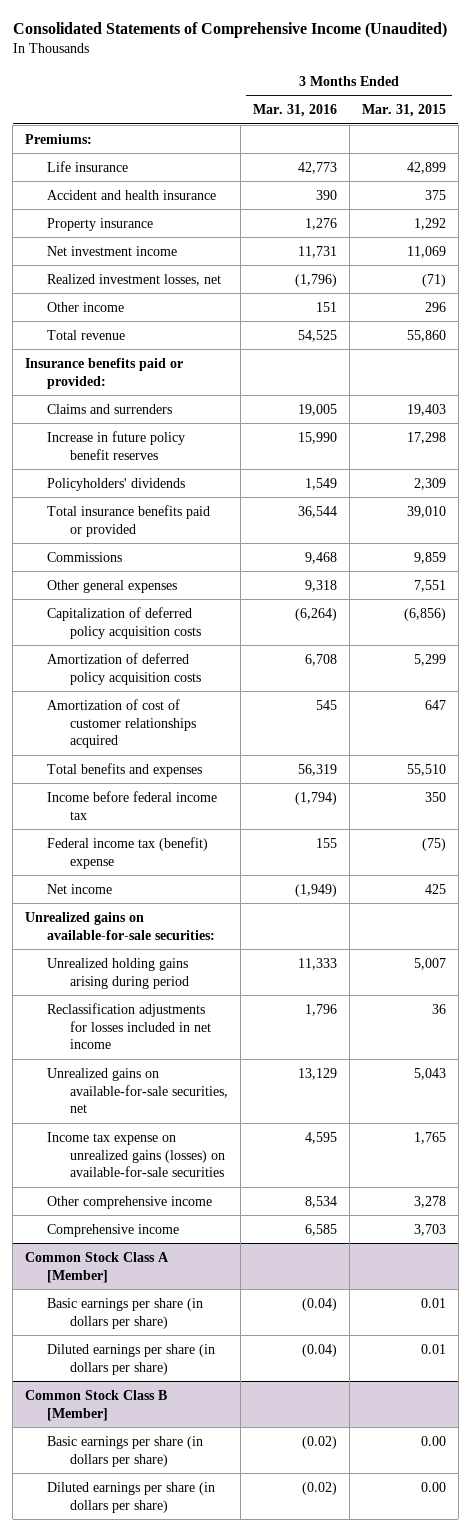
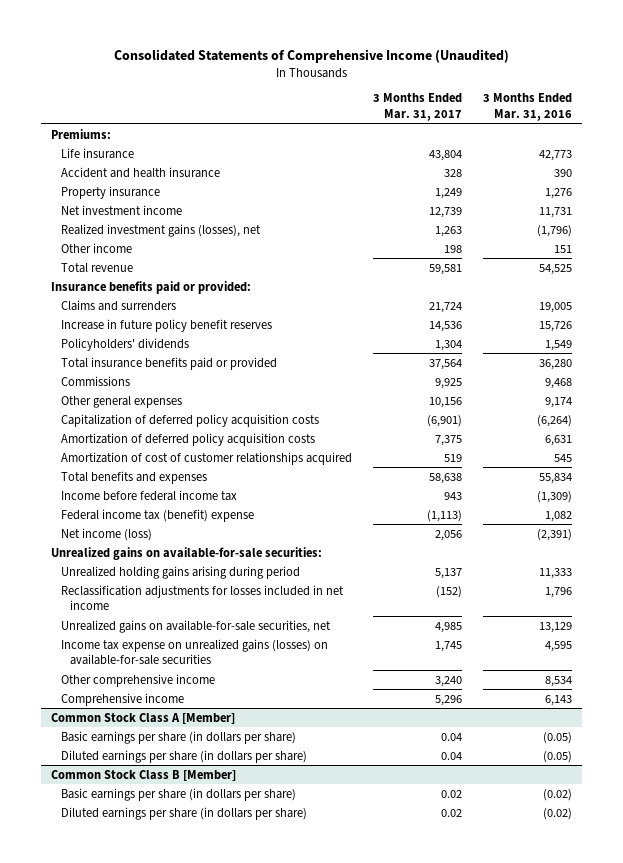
[361,104,446,118] Mar. 31, 2015 -> none
none -> [372,93,462,121] 3 Months Ended Mar. 31, 2017
[47,273,222,286] Realized investment losses, net -> [60,223,261,237] Realized investment gains (losses), net
[297,431,337,444] 15,990 -> [538,320,572,332] 15,726
[297,505,337,518] 36,544 -> [538,358,572,370] 36,280
[304,579,337,592] 9,318 -> [544,396,572,408] 9,174
[304,653,337,666] 6,708 -> [544,434,572,446] 6,631
[297,763,337,776] 56,319 -> [538,472,572,484] 55,834
[294,791,337,805] (1,794) -> [536,490,572,503] (1,309)
[315,837,337,848] 155 -> [544,510,572,522] 1,082
[47,883,113,894] Net income -> [60,527,152,541] Net income (loss)
[294,883,337,897] (1,949) -> [536,528,572,541] (2,391)
[304,1223,337,1236] 6,585 -> [544,694,572,706] 6,143
[301,1297,337,1311] (0.04) -> [542,731,572,744] (0.05)
[301,1343,337,1357] (0.04) -> [542,750,572,763] (0.05)

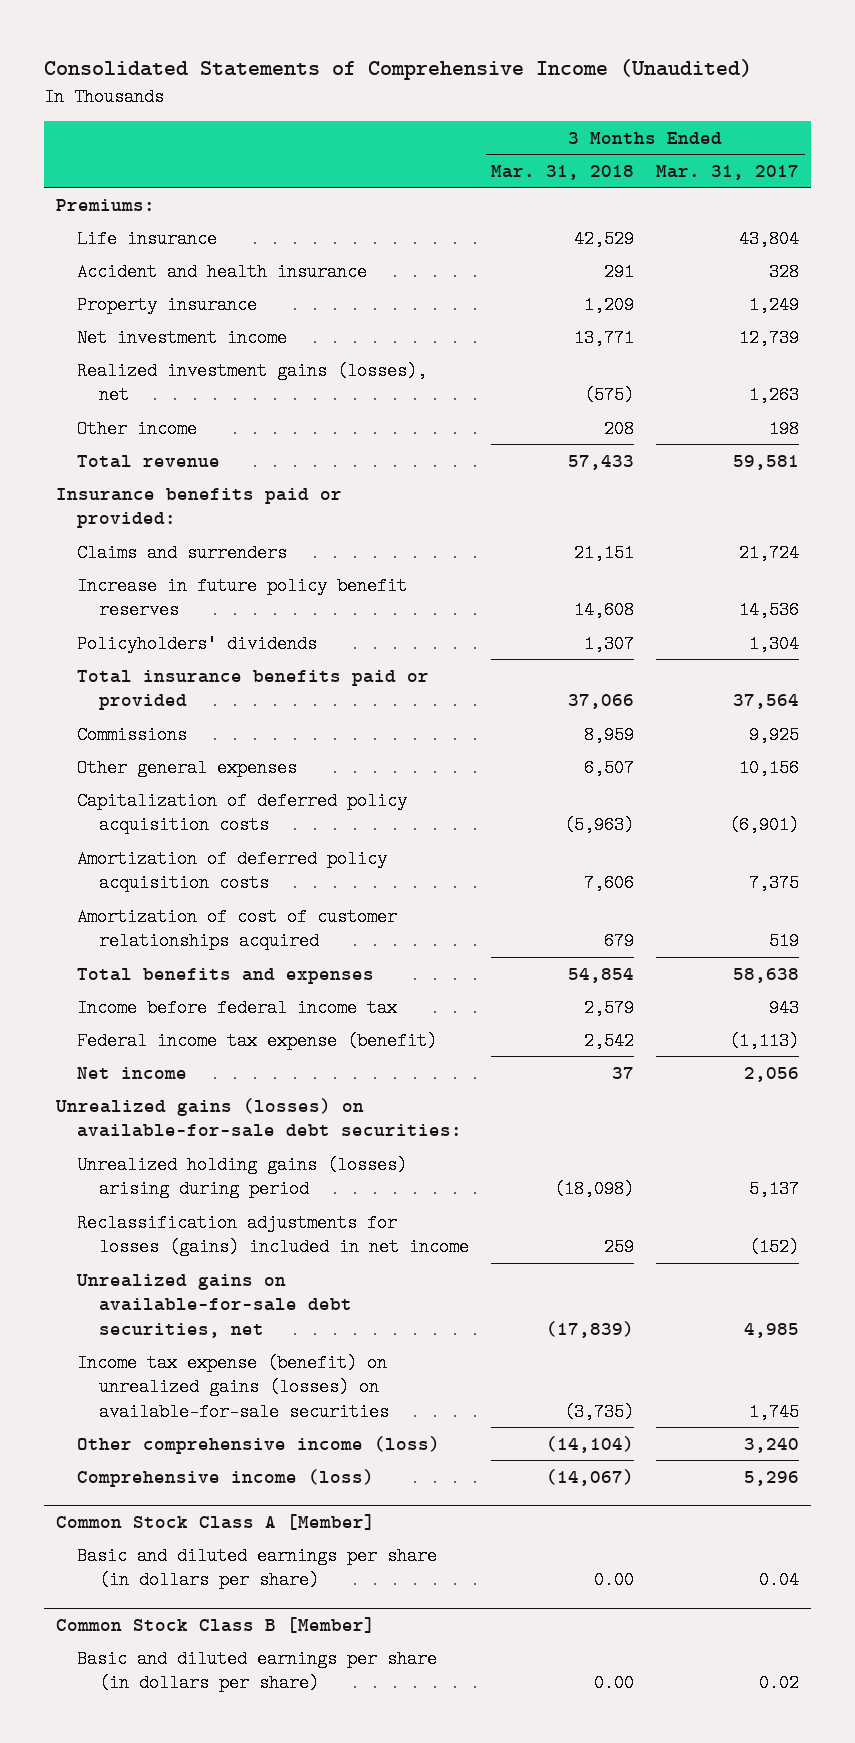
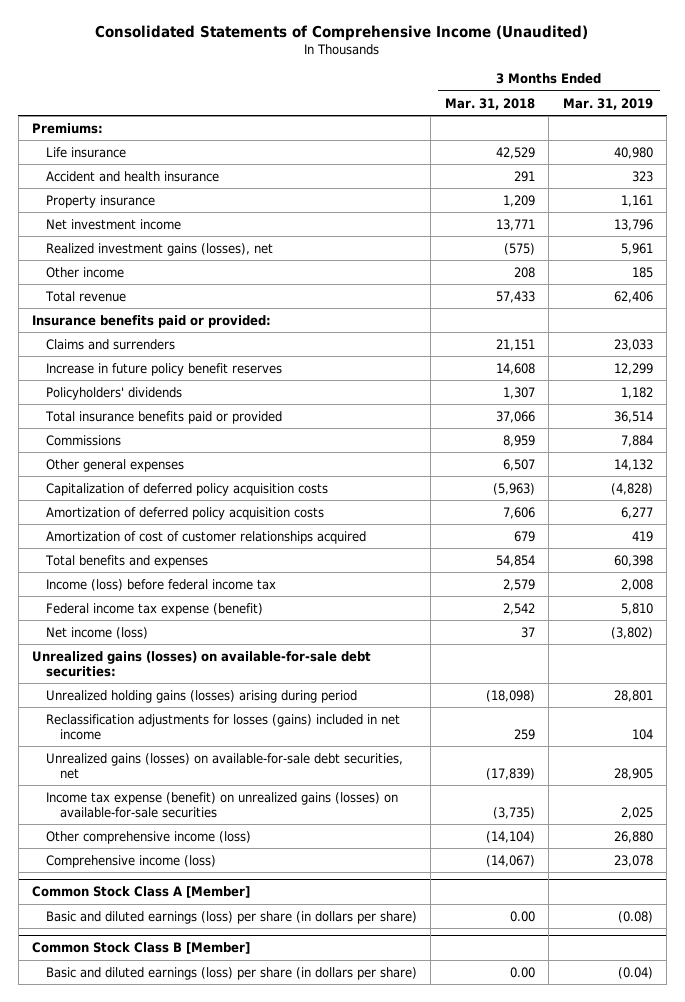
[656,164,800,180] Mar. 31, 2017 -> none
none -> [562,97,653,110] Mar. 31, 2019
[77,998,398,1017] Income before federal income tax -> [45,578,276,591] Income (loss) before federal income tax
[77,1066,188,1079] Net income -> [45,626,148,639] Net income (loss)
[76,1273,352,1338] Unrealized gains on available-for-sale debt securities, net -> [45,752,403,779] Unrealized gains (losses) on available-for-sale debt securities, net
[77,1546,438,1590] Basic and diluted earnings per share (in dollars per share) -> [45,910,417,924] Basic and diluted earnings (loss) per share (in dollars per share)
[77,1649,438,1693] Basic and diluted earnings per share (in dollars per share) -> [45,966,417,980] Basic and diluted earnings (loss) per share (in dollars per share)

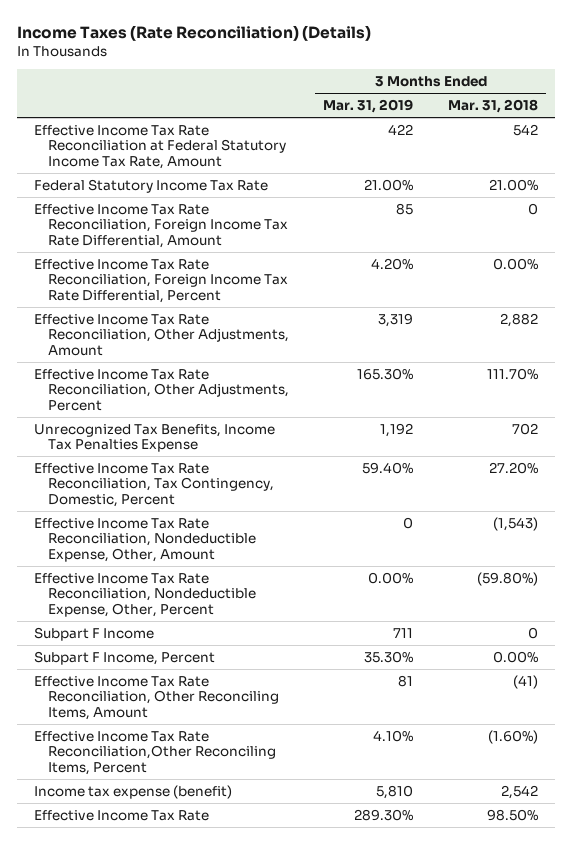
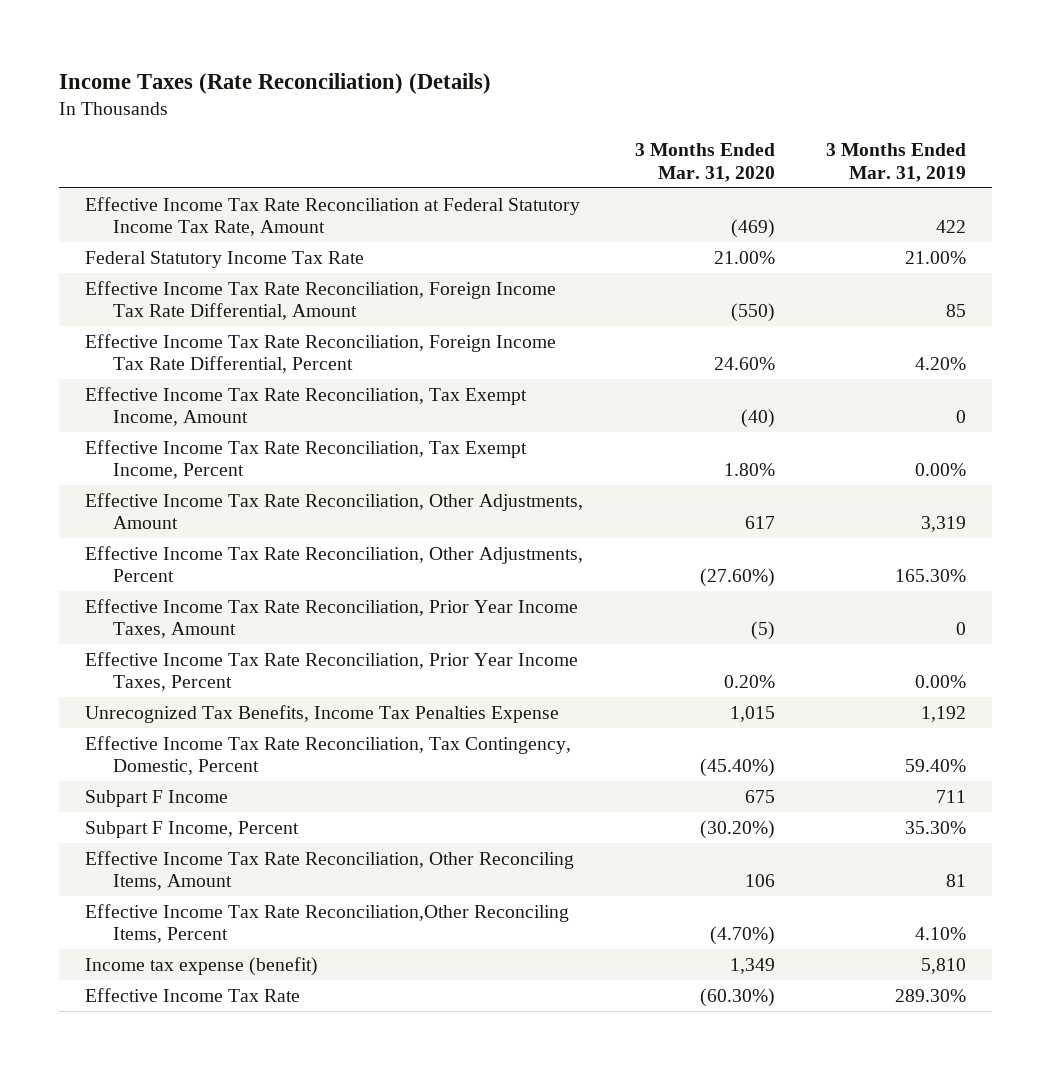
[447,99,538,114] Mar. 31, 2018 -> none
none -> [634,143,775,182] 3 Months Ended Mar. 31, 2020
none -> [85,386,528,426] Effective Income Tax Rate Reconciliation, Tax Exempt Income, Amount
none -> [85,439,528,479] Effective Income Tax Rate Reconciliation, Tax Exempt Income, Percent
none -> [85,598,579,638] Effective Income Tax Rate Reconciliation, Prior Year Income Taxes, Amount
none -> [85,651,579,691] Effective Income Tax Rate Reconciliation, Prior Year Income Taxes, Percent
[34,517,257,562] Effective Income Tax Rate Reconciliation, Nondeductible Expense, Other, Amount -> none
[34,572,257,617] Effective Income Tax Rate Reconciliation, Nondeductible Expense, Other, Percent -> none

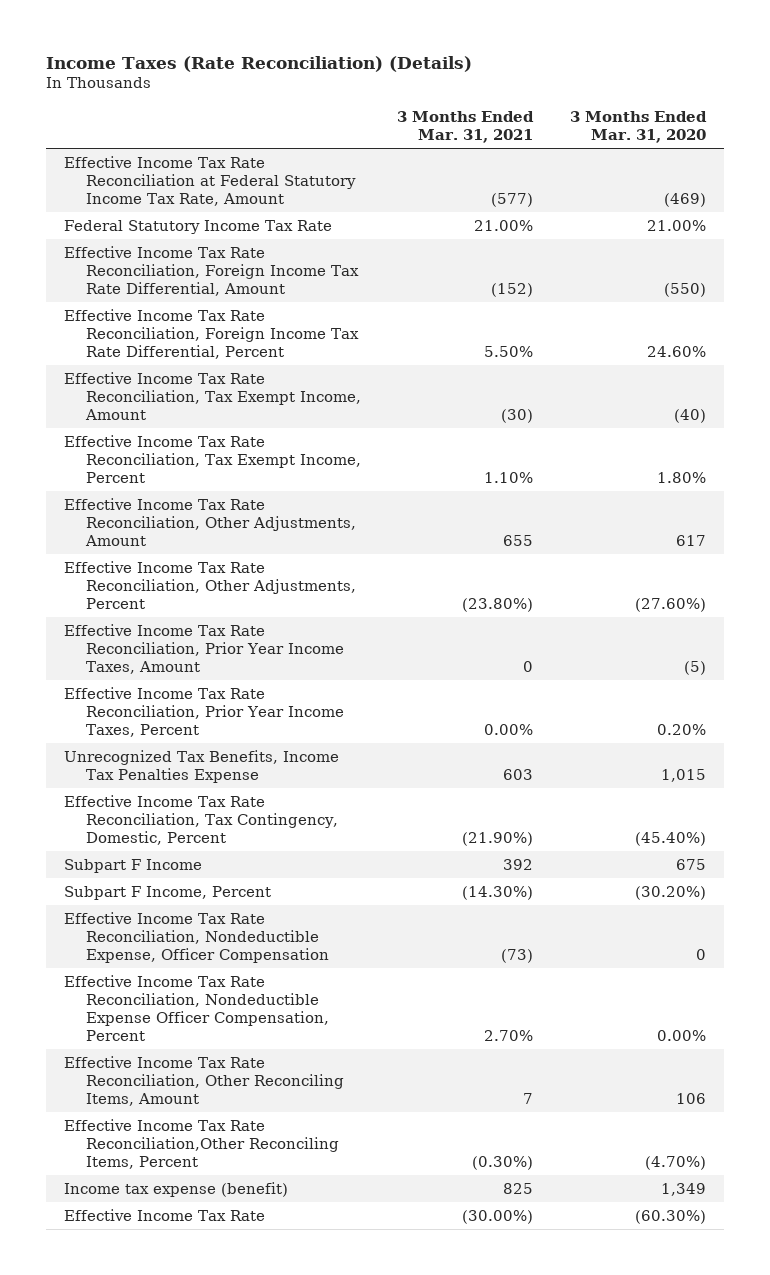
[826,143,967,182] 3 Months Ended Mar. 31, 2019 -> none
none -> [397,110,535,143] 3 Months Ended Mar. 31, 2021
none -> [64,911,329,963] Effective Income Tax Rate Reconciliation, Nondeductible Expense, Officer Compensation
none -> [64,974,329,1042] Effective Income Tax Rate Reconciliation, Nondeductible Expense Officer Compensation, Percent

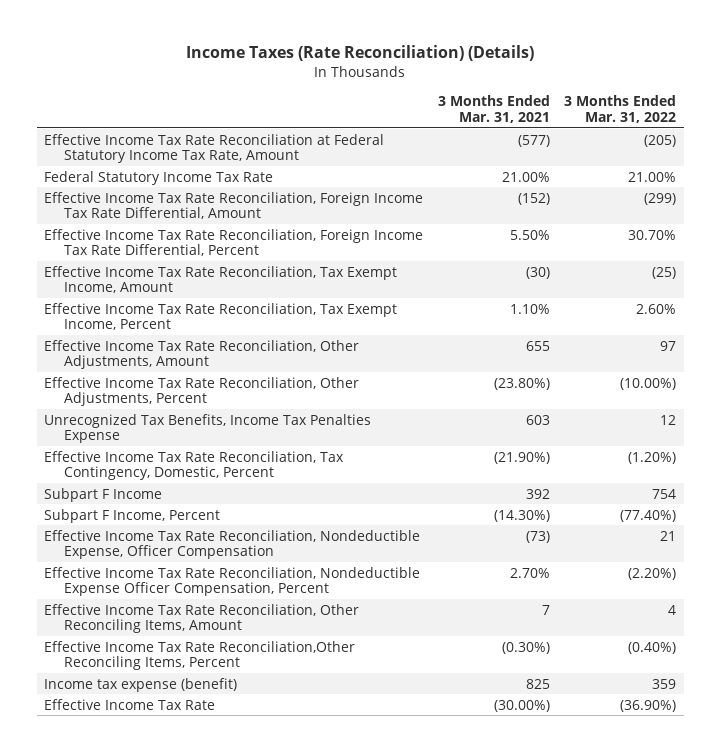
[569,110,707,143] 3 Months Ended Mar. 31, 2020 -> none
none -> [564,94,677,123] 3 Months Ended Mar. 31, 2022
[64,623,344,674] Effective Income Tax Rate Reconciliation, Prior Year Income Taxes, Amount -> none
[64,686,344,737] Effective Income Tax Rate Reconciliation, Prior Year Income Taxes, Percent -> none

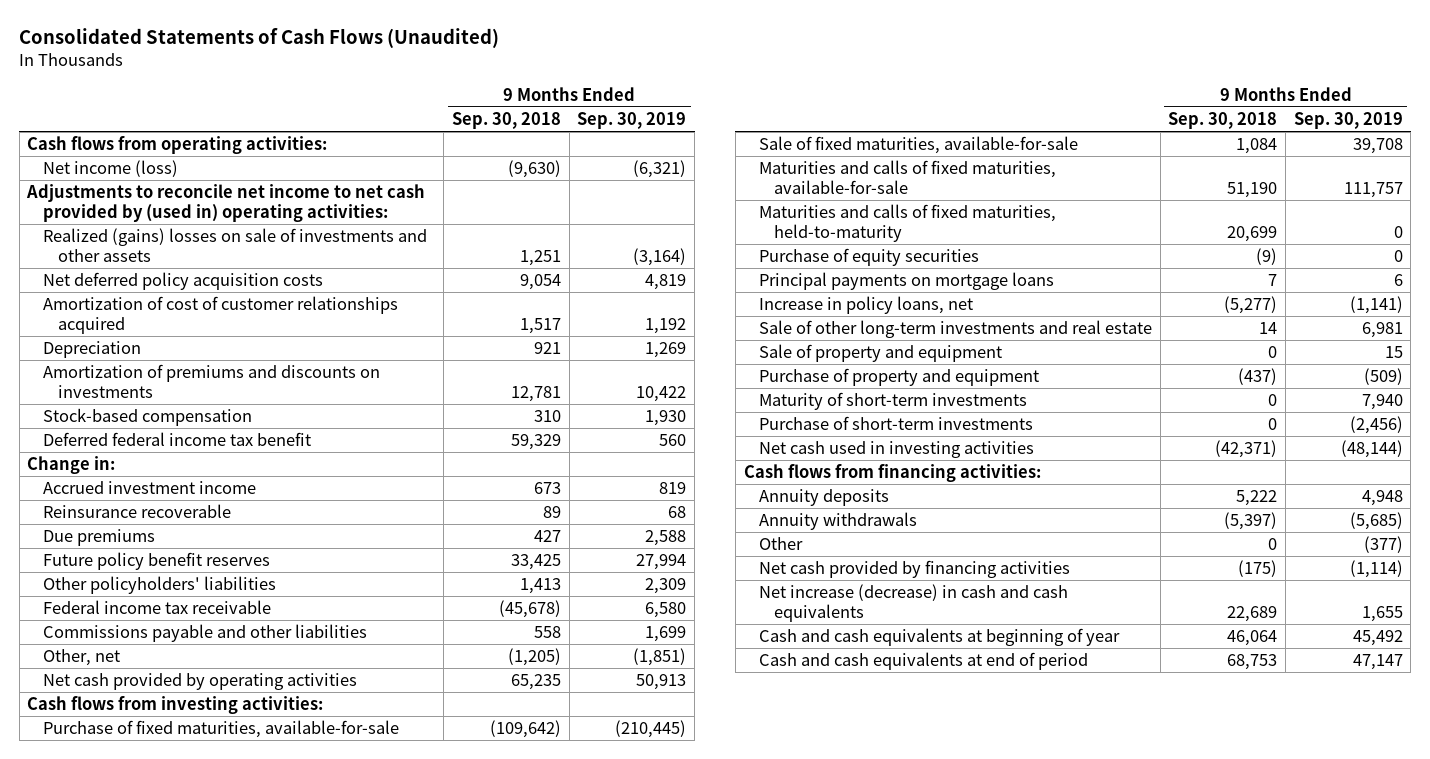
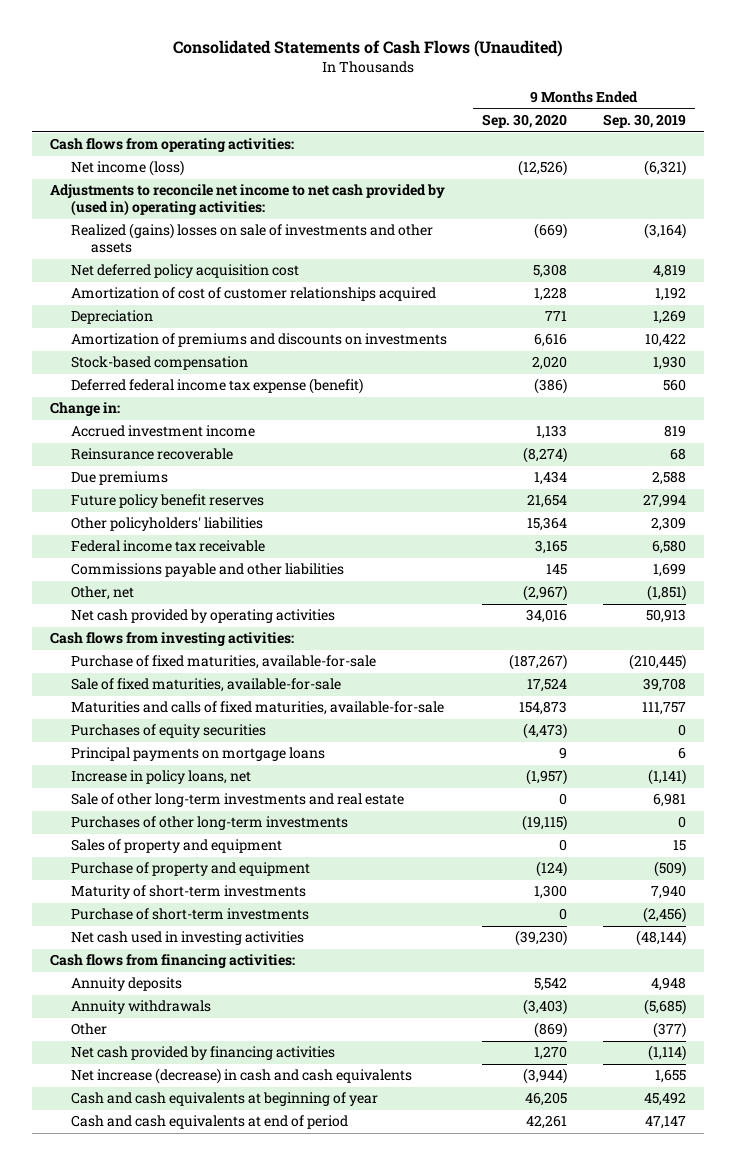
[452,112,562,130] Sep. 30, 2018 -> none
none -> [482,114,568,129] Sep. 30, 2020
[42,272,323,291] Net deferred policy acquisition costs -> [70,264,299,279] Net deferred policy acquisition cost
[42,432,311,447] Deferred federal income tax benefit -> [70,378,363,395] Deferred federal income tax expense (benefit)
[758,204,1056,243] Maturities and calls of fixed maturities, held-to-maturity -> none
[758,248,979,267] Purchase of equity securities -> [70,724,266,739] Purchases of equity securities
none -> [70,816,348,831] Purchases of other long-term investments
[758,344,1002,363] Sale of property and equipment -> [70,839,282,854] Sales of property and equipment

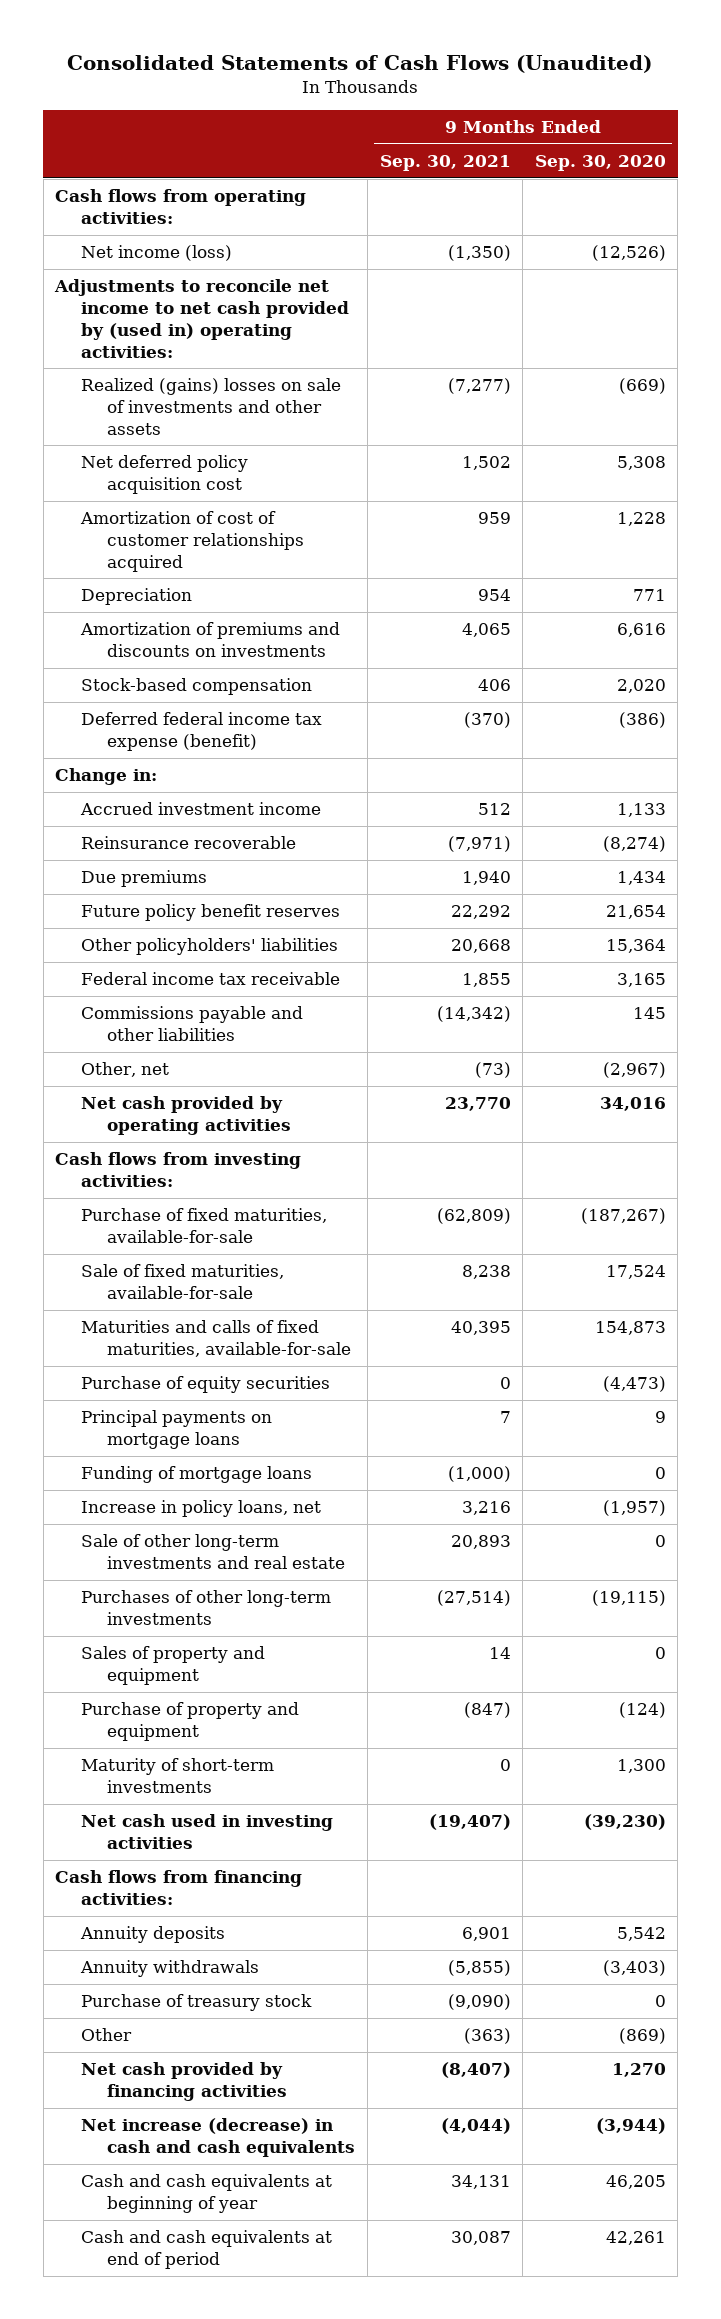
[603,114,687,129] Sep. 30, 2019 -> none
none -> [379,155,511,172] Sep. 30, 2021
[70,724,266,739] Purchases of equity securities -> [81,1376,331,1394] Purchase of equity securities
none -> [81,1466,313,1484] Funding of mortgage loans
[70,908,309,921] Purchase of short-term investments -> none
none -> [81,1994,313,2012] Purchase of treasury stock

